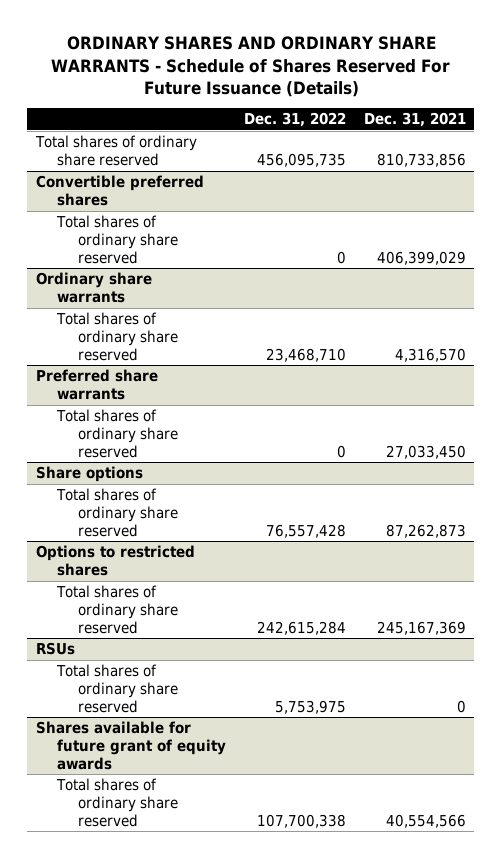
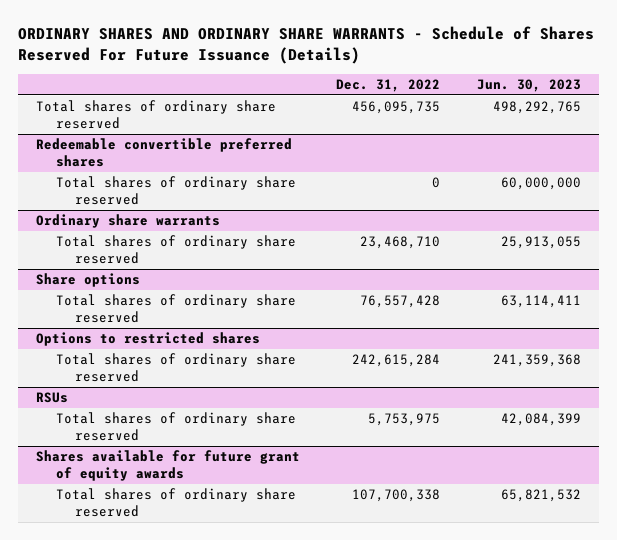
[363,112,466,128] Dec. 31, 2021 -> none
none -> [476,79,581,93] Jun. 30, 2023
[35,175,204,206] Convertible preferred shares -> [36,138,293,168] Redeemable convertible preferred shares
[35,369,158,400] Preferred share warrants -> none
[55,409,178,458] Total shares of ordinary share reserved -> none

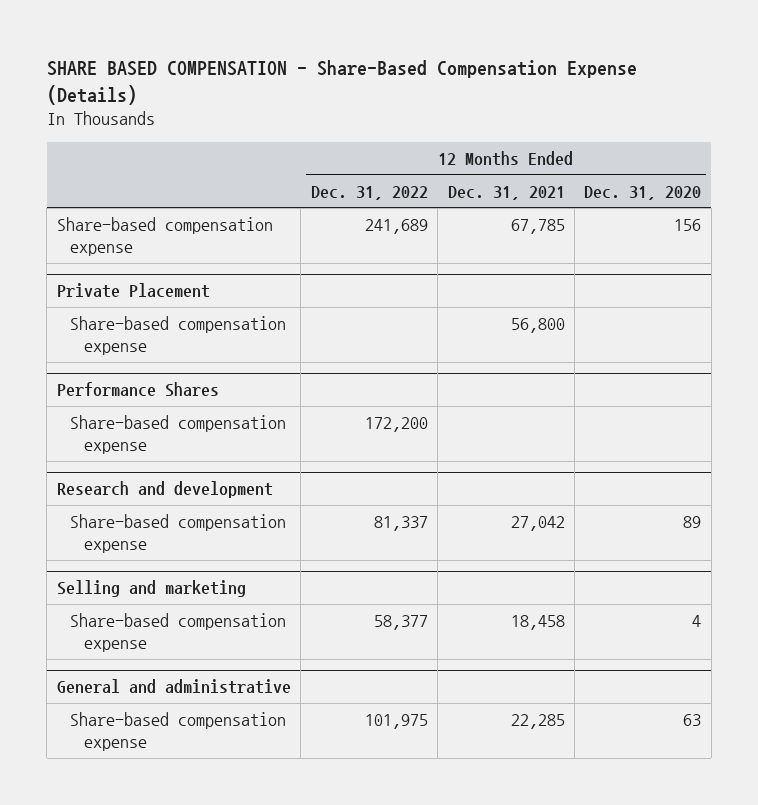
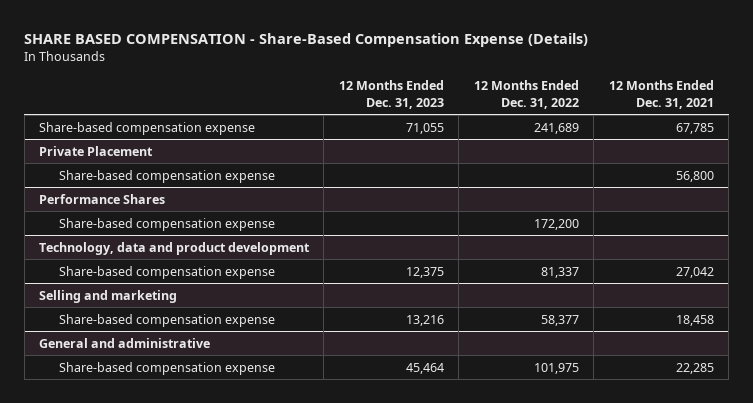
[584,185,702,200] Dec. 31, 2020 -> none
none -> [338,80,444,109] 12 Months Ended Dec. 31, 2023
[56,481,273,499] Research and development -> [39,241,311,255] Technology, data and product development

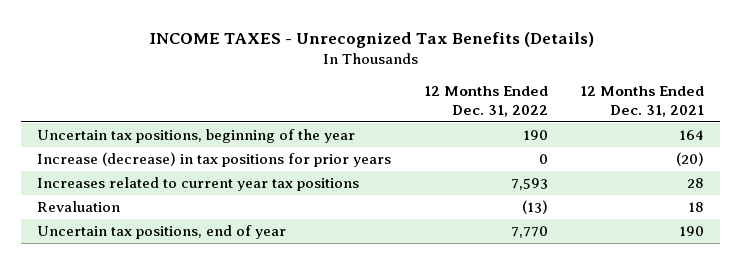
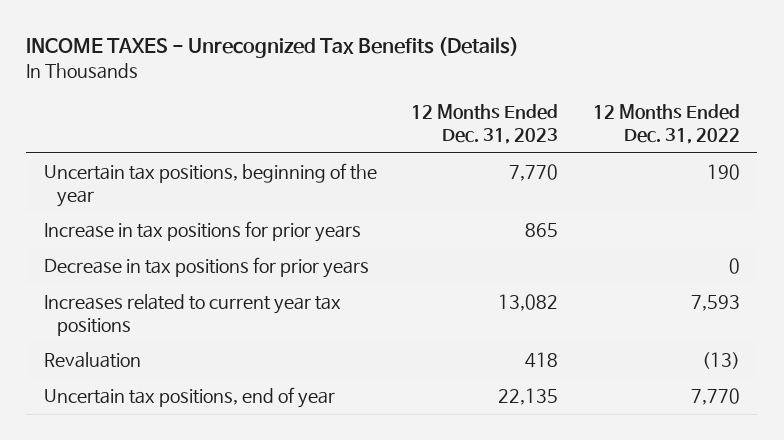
[579,85,704,118] 12 Months Ended Dec. 31, 2021 -> none
none -> [411,104,559,144] 12 Months Ended Dec. 31, 2023
none -> [43,221,361,243] Increase in tax positions for prior years
[37,151,392,167] Increase (decrease) in tax positions for prior years -> [43,257,369,279] Decrease in tax positions for prior years

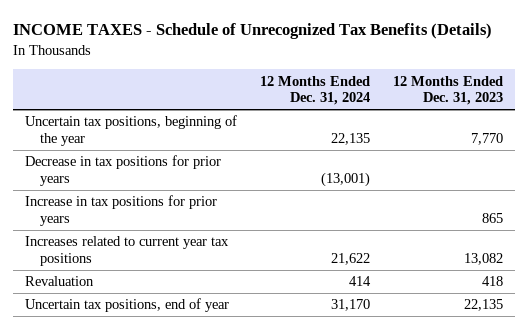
[26,37,520,59] INCOME TAXES - Unrecognized Tax Benefits (Details) -> [12,23,492,40] INCOME TAXES - Schedule of Unrecognized Tax Benefits (Details)
[593,104,741,144] 12 Months Ended Dec. 31, 2022 -> none
none -> [259,75,370,106] 12 Months Ended Dec. 31, 2024
[43,221,361,243] Increase in tax positions for prior years -> [24,195,217,226] Increase in tax positions for prior years

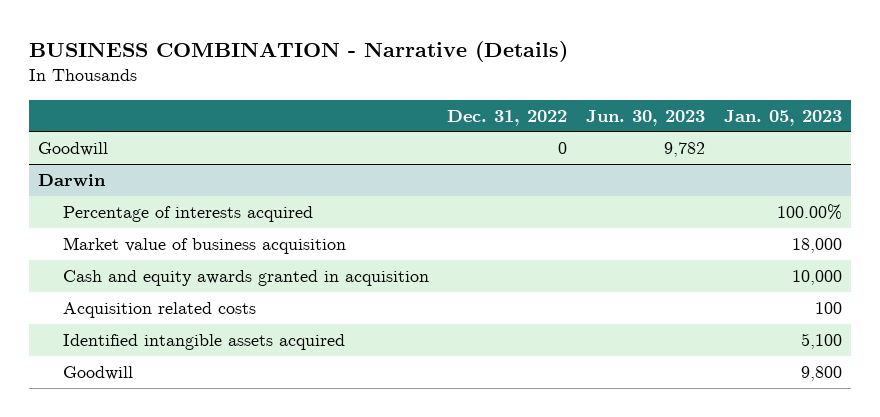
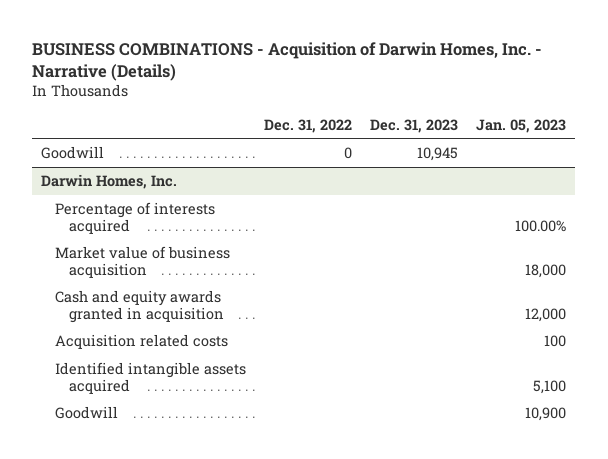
[29,41,569,63] BUSINESS COMBINATION - Narrative (Details) -> [32,41,543,81] BUSINESS COMBINATIONS - Acquisition of Darwin Homes, Inc. - Narrative (Details)
[586,109,706,126] Jun. 30, 2023 -> none
none -> [370,118,459,133] Dec. 31, 2023
[38,174,107,187] Darwin -> [41,174,178,190] Darwin Homes, Inc.
[791,270,842,286] 10,000 -> [525,307,567,322] 12,000
[800,366,842,382] 9,800 -> [525,407,567,422] 10,900

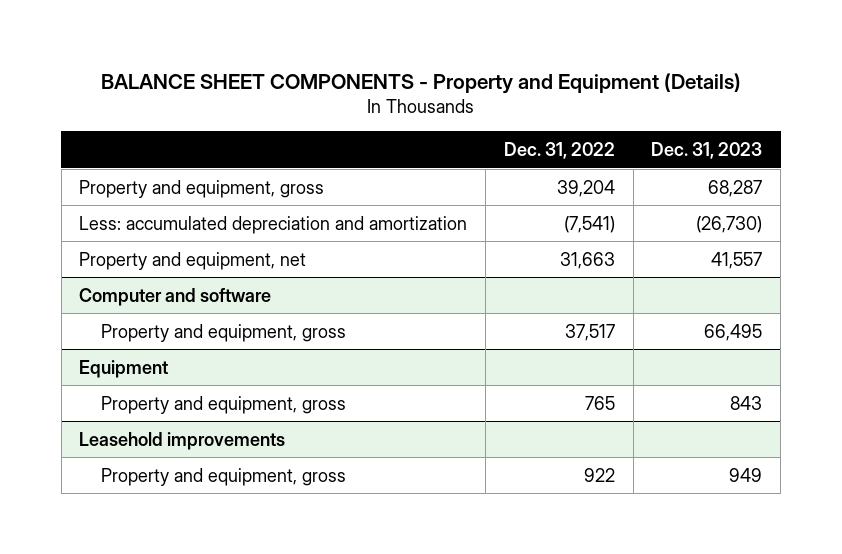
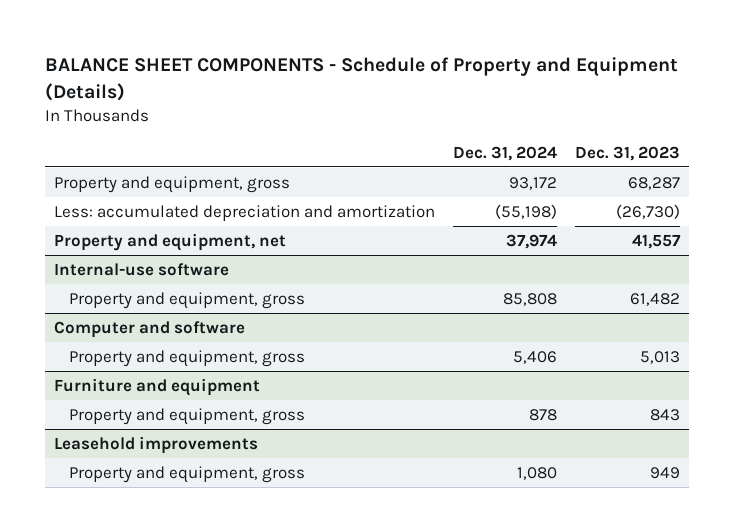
[100,73,741,95] BALANCE SHEET COMPONENTS - Property and Equipment (Details) -> [44,57,678,101] BALANCE SHEET COMPONENTS - Schedule of Property and Equipment (Details)
[503,142,615,160] Dec. 31, 2022 -> none
none -> [453,145,558,161] Dec. 31, 2024
none -> [53,262,229,276] Internal-use software
none -> [68,291,305,309] Property and equipment, gross
[79,359,169,378] Equipment -> none
[704,323,763,341] 66,495 -> [640,350,681,364] 5,013
none -> [53,377,260,396] Furniture and equipment

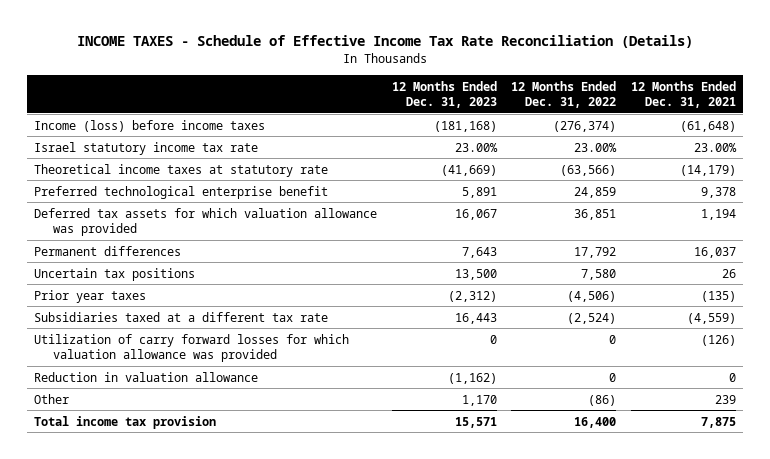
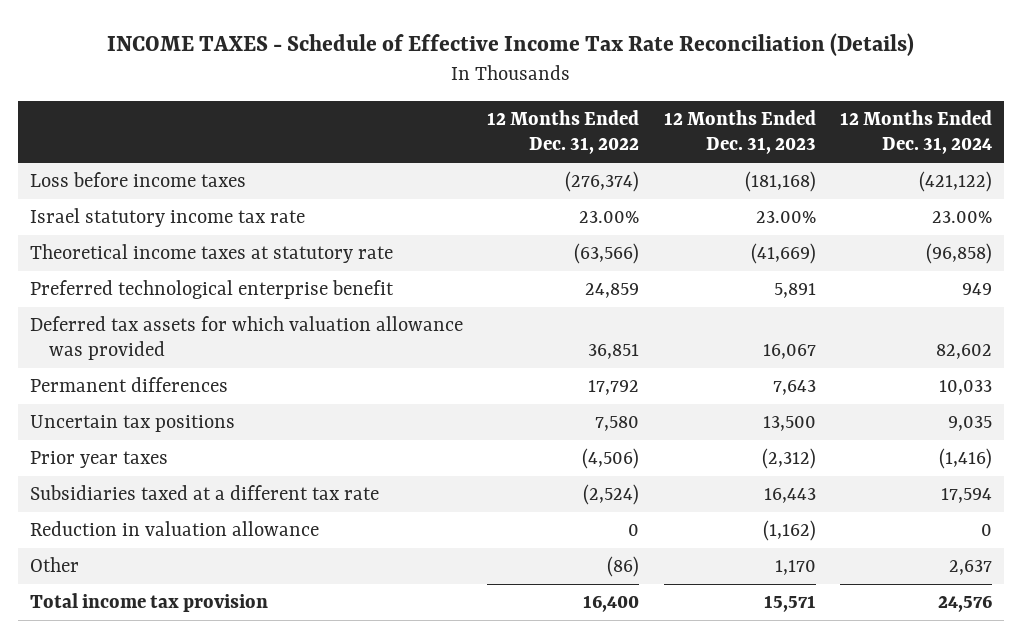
[630,80,736,109] 12 Months Ended Dec. 31, 2021 -> none
none -> [839,110,992,155] 12 Months Ended Dec. 31, 2024
[34,119,266,132] Income (loss) before income taxes -> [30,172,247,188] Loss before income taxes
[34,333,350,363] Utilization of carry forward losses for which valuation allowance was provided -> none

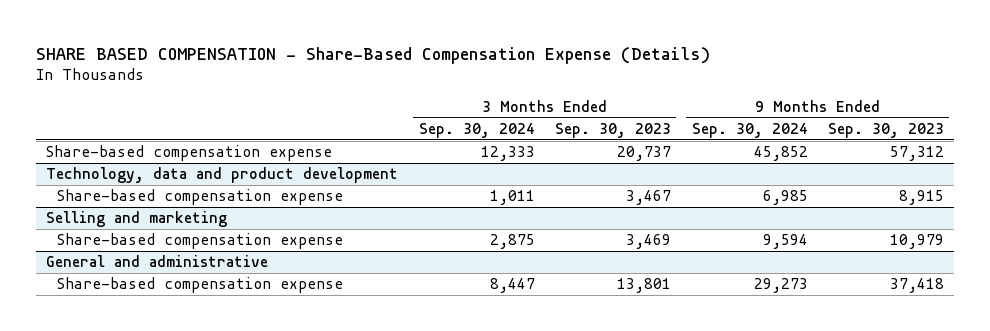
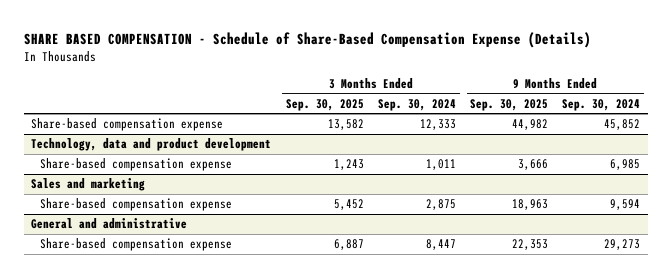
[35,46,710,64] SHARE BASED COMPENSATION - Share-Based Compensation Expense (Details) -> [24,32,592,49] SHARE BASED COMPENSATION - Schedule of Share-Based Compensation Expense (Details)
[555,123,672,139] Sep. 30, 2023 -> none
[828,123,945,139] Sep. 30, 2023 -> none
none -> [285,98,364,111] Sep. 30, 2025
none -> [470,98,549,111] Sep. 30, 2025
[45,211,227,228] Selling and marketing -> [31,178,146,192] Sales and marketing

